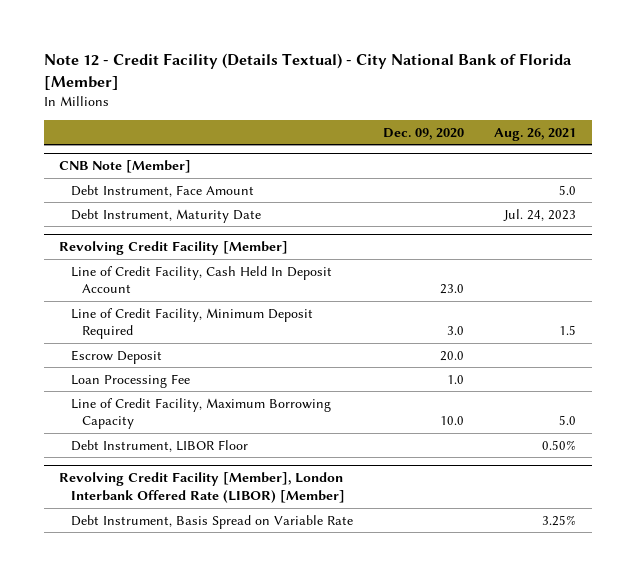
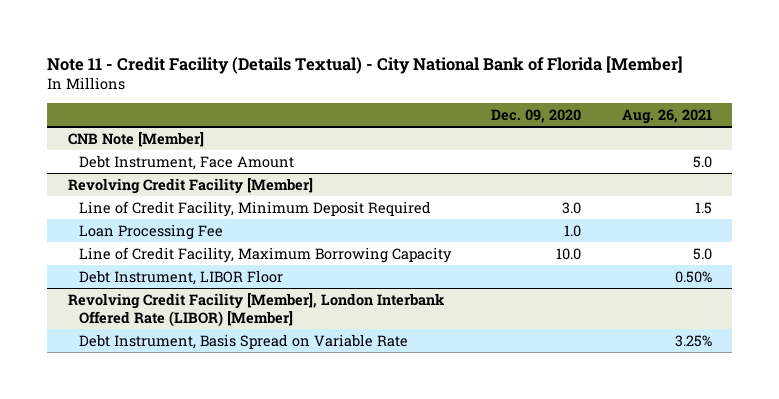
[43,53,572,91] Note 12 - Credit Facility (Details Textual) - City National Bank of Florida [Member] -> [47,55,684,74] Note 11 - Credit Facility (Details Textual) - City National Bank of Florida [Member]
[70,208,261,223] Debt Instrument, Maturity Date -> none
[70,265,332,294] Line of Credit Facility, Cash Held In Deposit Account -> none
[70,349,162,364] Escrow Deposit -> none

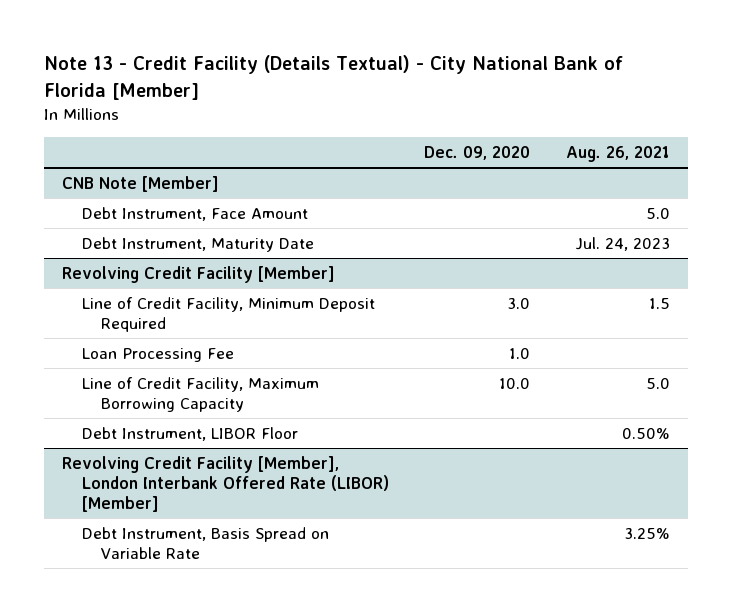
[47,55,684,74] Note 11 - Credit Facility (Details Textual) - City National Bank of Florida [Member] -> [43,55,623,100] Note 13 - Credit Facility (Details Textual) - City National Bank of Florida [Member]
none -> [81,236,314,252] Debt Instrument, Maturity Date

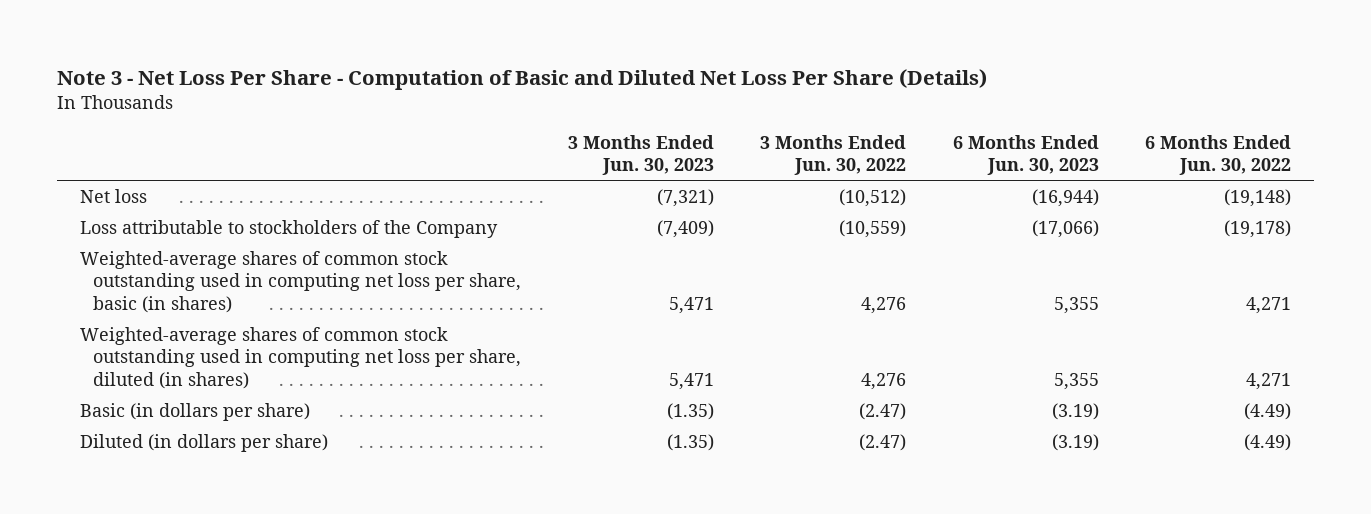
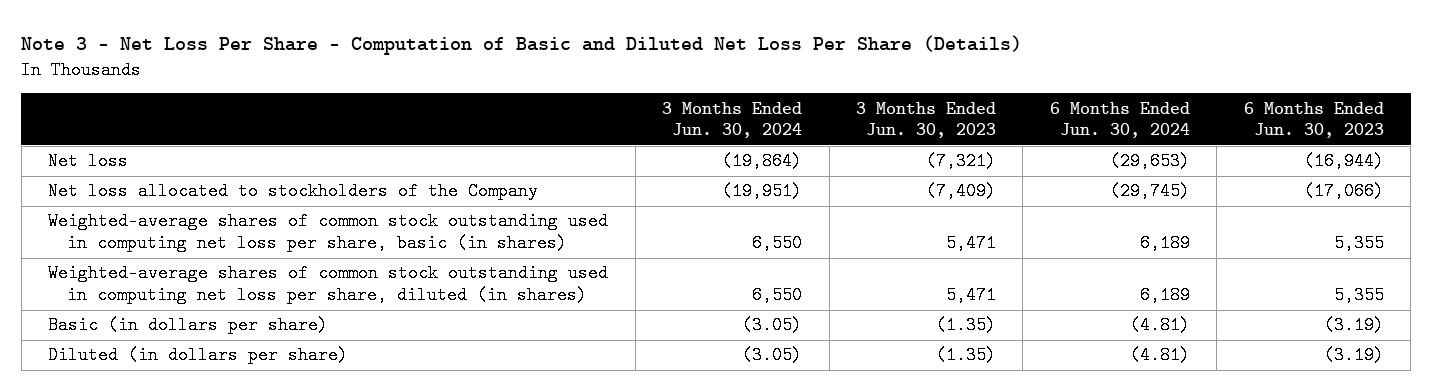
[760,134,907,176] 3 Months Ended Jun. 30, 2022 -> none
[1145,134,1292,176] 6 Months Ended Jun. 30, 2022 -> none
none -> [662,101,803,139] 3 Months Ended Jun. 30, 2024
none -> [1049,101,1190,139] 6 Months Ended Jun. 30, 2024
[80,219,499,238] Loss attributable to stockholders of the Company -> [48,182,539,201] Net loss allocated to stockholders of the Company

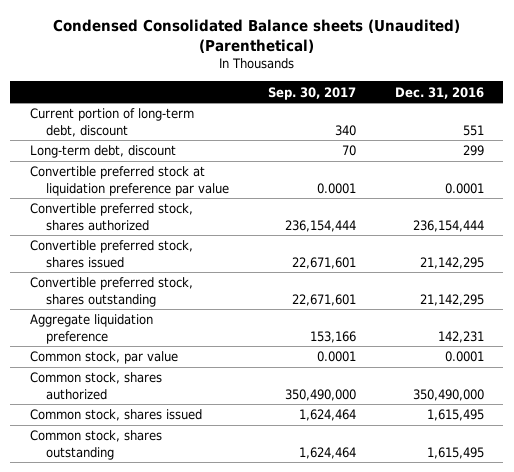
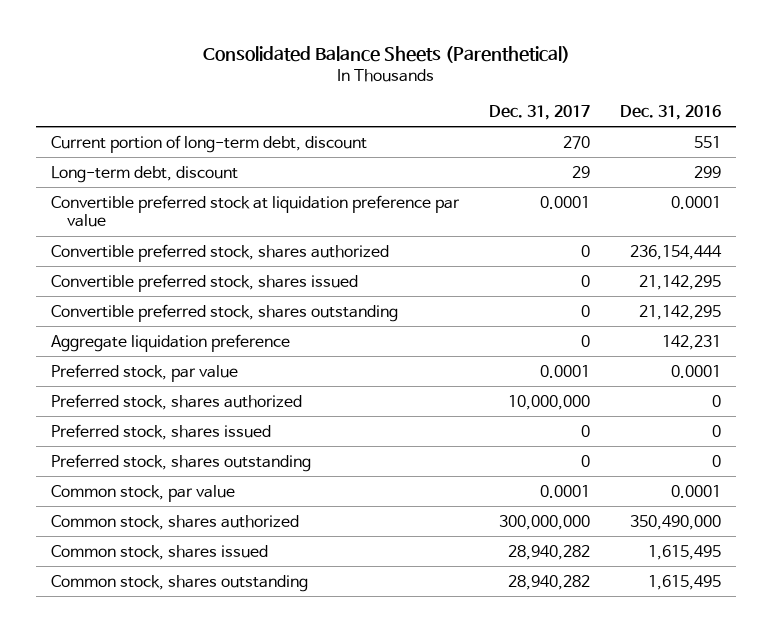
[52,18,460,53] Condensed Consolidated Balance sheets (Unaudited) (Parenthetical) -> [202,45,570,63] Consolidated Balance Sheets (Parenthetical)
[268,86,357,100] Sep. 30, 2017 -> none
none -> [488,104,590,120] Dec. 31, 2017
none -> [50,363,238,382] Preferred stock, par value
none -> [50,393,302,410] Preferred stock, shares authorized
none -> [50,423,271,440] Preferred stock, shares issued
none -> [50,453,311,472] Preferred stock, shares outstanding

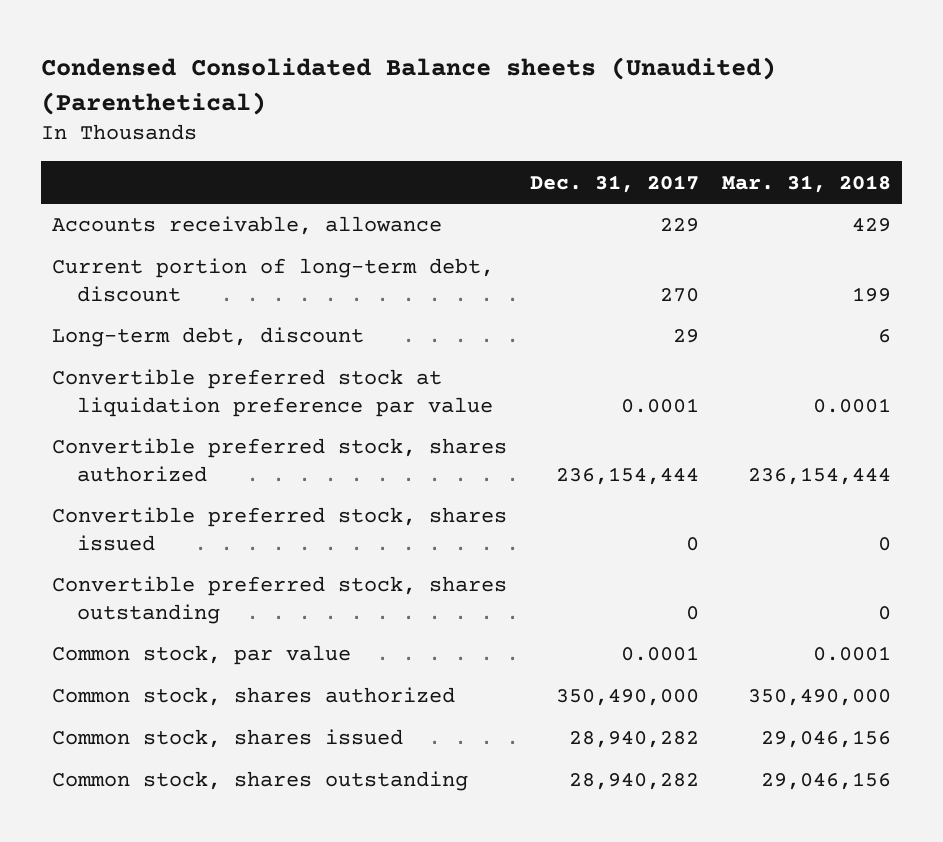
[202,45,570,63] Consolidated Balance Sheets (Parenthetical) -> [41,57,777,115] Condensed Consolidated Balance sheets (Unaudited) (Parenthetical)
[620,104,722,120] Dec. 31, 2016 -> none
none -> [721,174,891,193] Mar. 31, 2018
none -> [52,216,443,236] Accounts receivable, allowance
[580,244,590,257] 0 -> [556,466,700,485] 236,154,444
[50,333,290,352] Aggregate liquidation preference -> none
[50,363,238,382] Preferred stock, par value -> none
[50,393,302,410] Preferred stock, shares authorized -> none
[50,423,271,440] Preferred stock, shares issued -> none
[50,453,311,472] Preferred stock, shares outstanding -> none
[498,514,590,530] 300,000,000 -> [556,689,700,707] 350,490,000

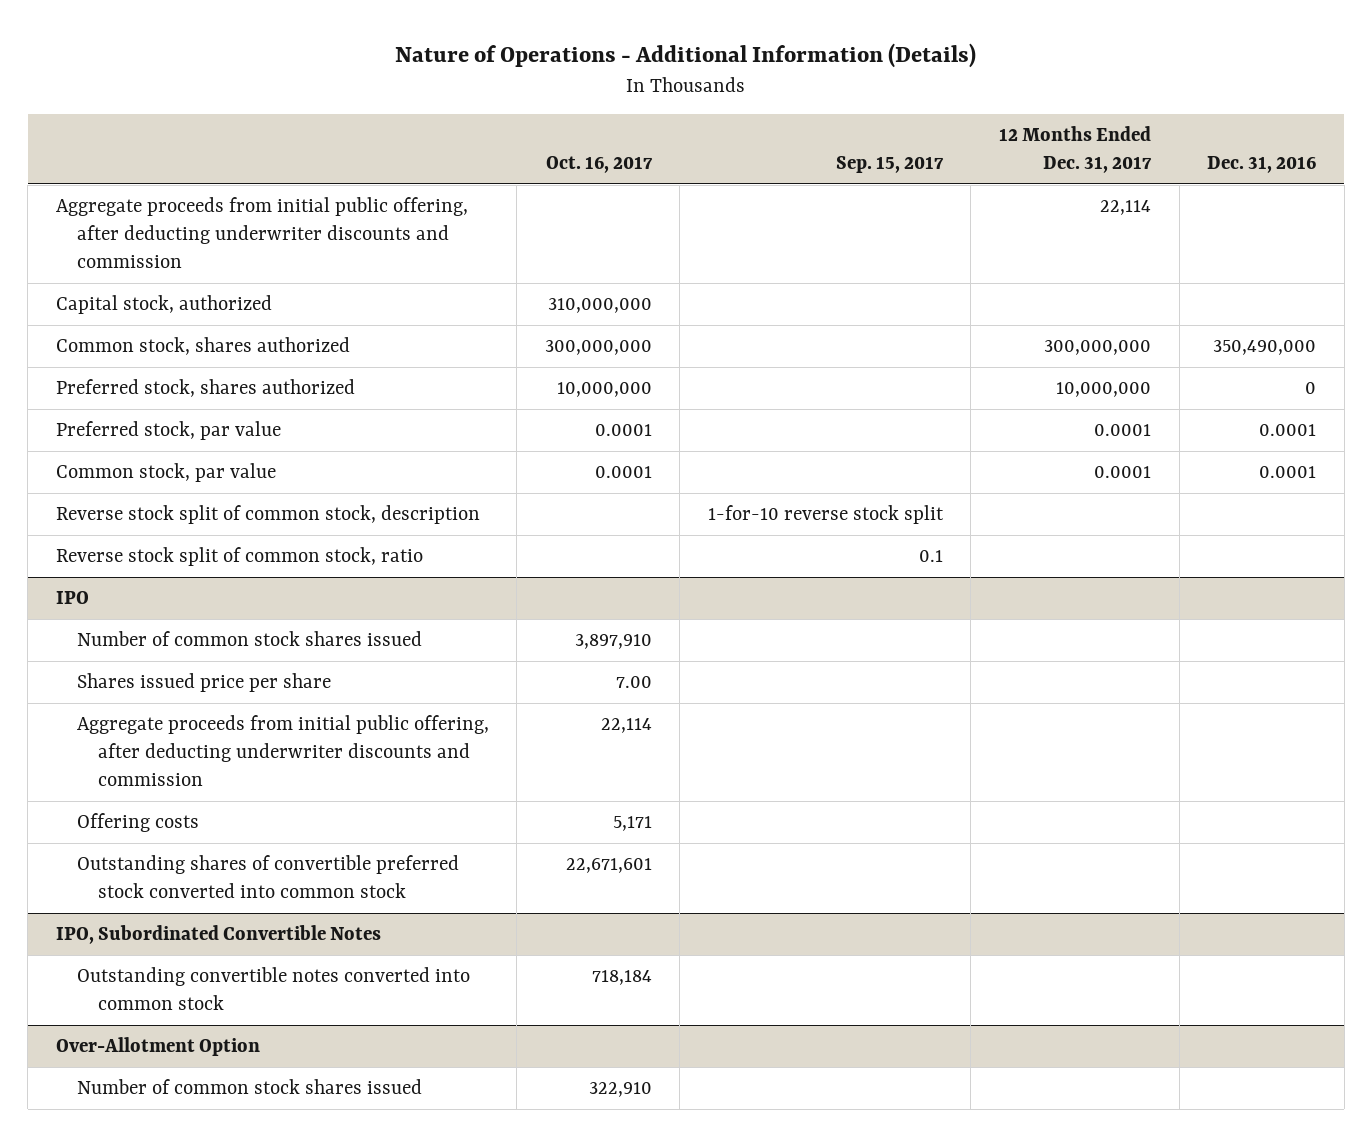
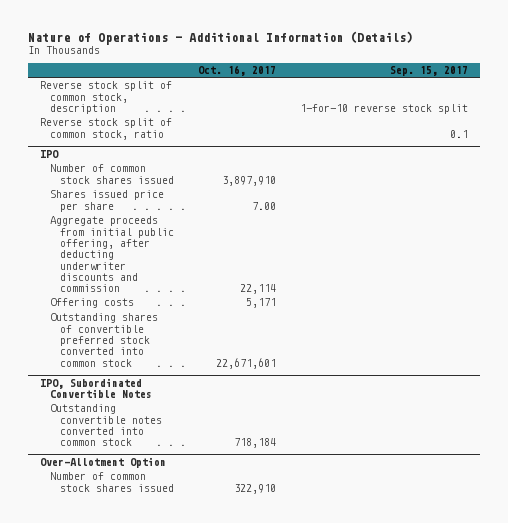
[998,125,1152,173] 12 Months Ended Dec. 31, 2017 -> none
[1207,155,1317,173] Dec. 31, 2016 -> none
[55,197,468,269] Aggregate proceeds from initial public offering, after deducting underwriter discounts and commission -> none
[55,295,272,315] Capital stock, authorized -> none
[55,337,350,356] Common stock, shares authorized -> none
[55,379,355,398] Preferred stock, shares authorized -> none
[55,421,281,441] Preferred stock, par value -> none
[55,463,276,483] Common stock, par value -> none

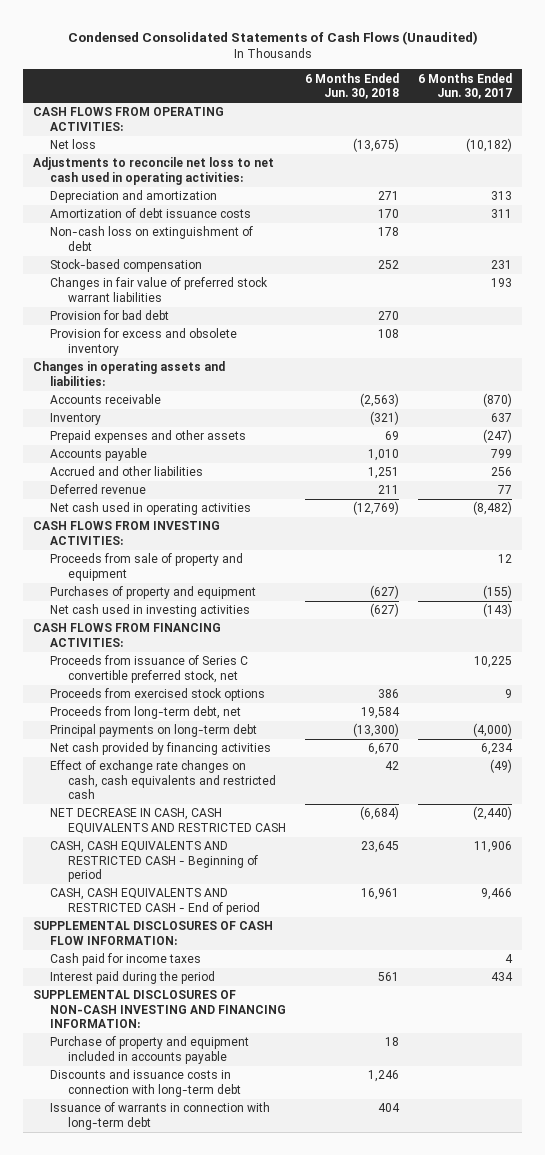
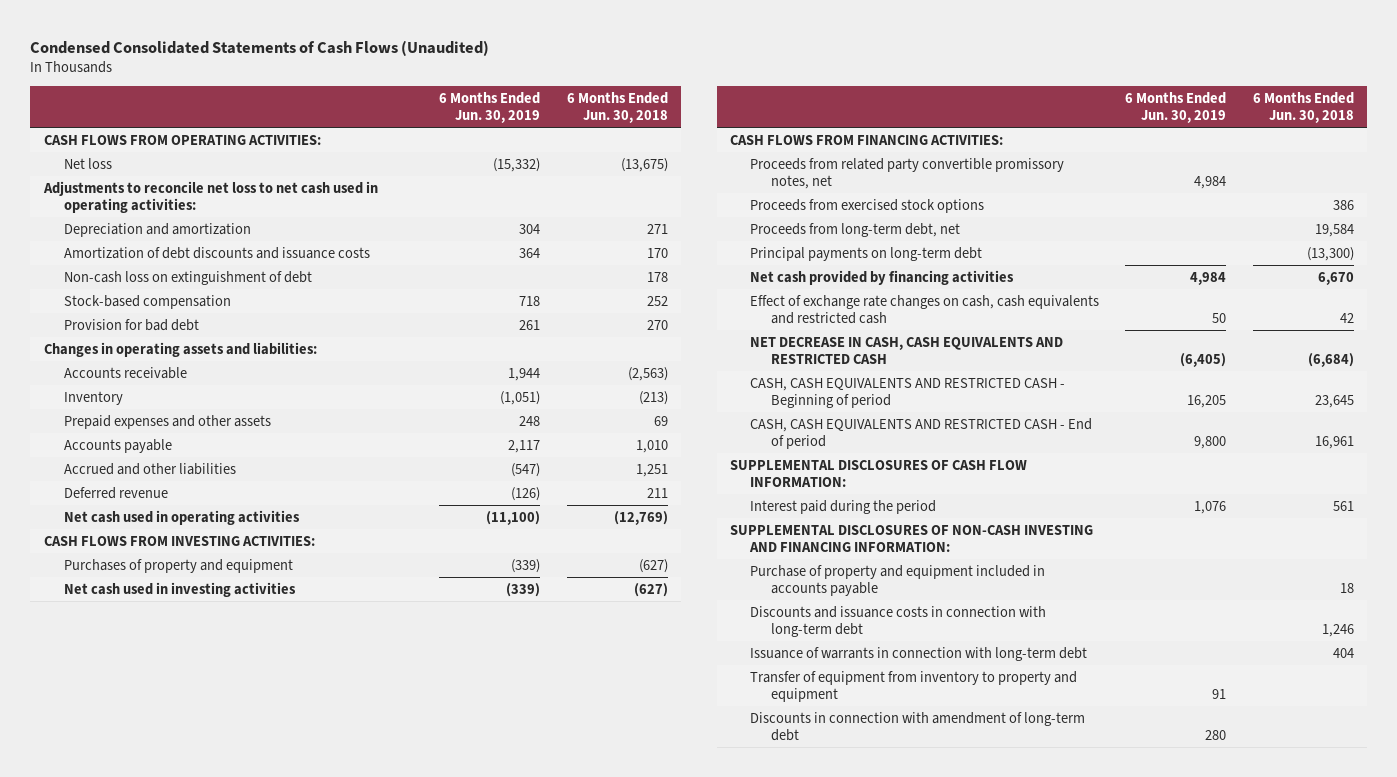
[418,72,513,100] 6 Months Ended Jun. 30, 2017 -> none
none -> [439,92,541,124] 6 Months Ended Jun. 30, 2019
[50,208,252,219] Amortization of debt issuance costs -> [64,246,371,259] Amortization of debt discounts and issuance costs
[50,277,269,302] Changes in fair value of preferred stock warrant liabilities -> none
[50,328,238,356] Provision for excess and obsolete inventory -> none
[370,411,400,426] (321) -> [638,390,668,405] (213)
[50,553,244,581] Proceeds from sale of property and equipment -> none
[50,655,249,683] Proceeds from issuance of Series C convertible preferred stock, net -> none
none -> [750,157,1065,189] Proceeds from related party convertible promissory notes, net
[50,953,202,967] Cash paid for income taxes -> none
none -> [750,670,1078,702] Transfer of equipment from inventory to property and equipment
none -> [750,711,1086,741] Discounts in connection with amendment of long-term debt

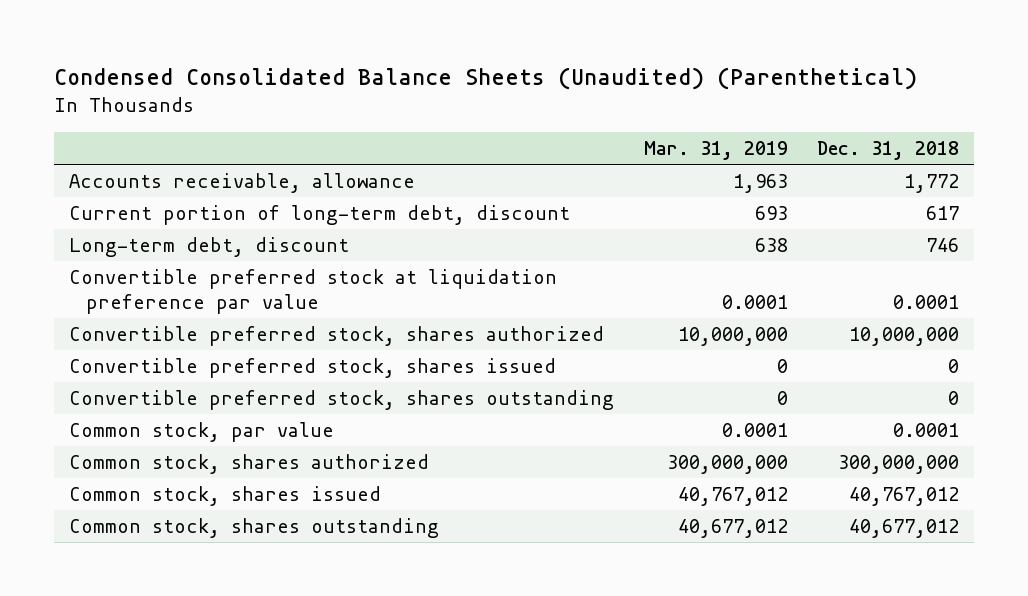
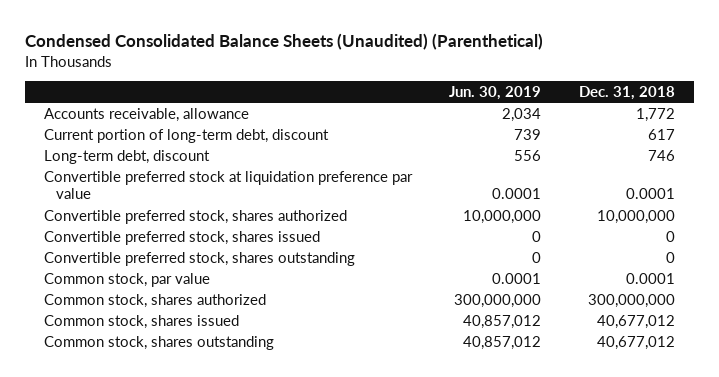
[643,141,788,161] Mar. 31, 2019 -> none
none -> [449,85,542,100] Jun. 30, 2019
[849,487,960,507] 40,767,012 -> [596,314,675,329] 40,677,012

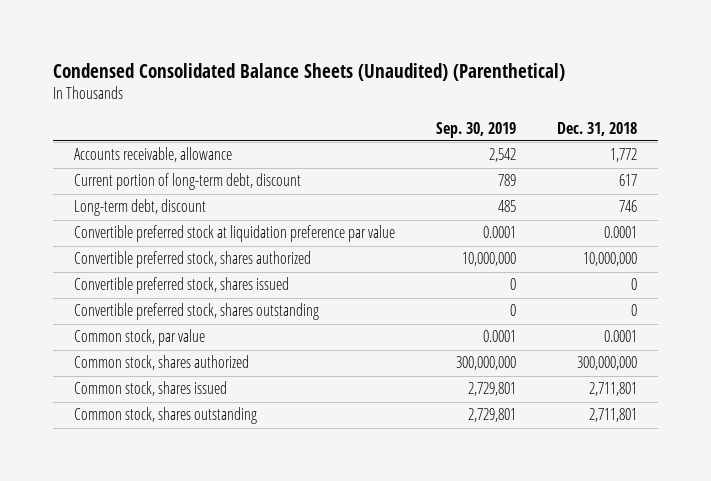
[449,85,542,100] Jun. 30, 2019 -> none
none -> [435,121,516,138] Sep. 30, 2019
[596,314,675,329] 40,677,012 -> [589,382,638,397] 2,711,801
[596,335,675,350] 40,677,012 -> [589,408,638,423] 2,711,801

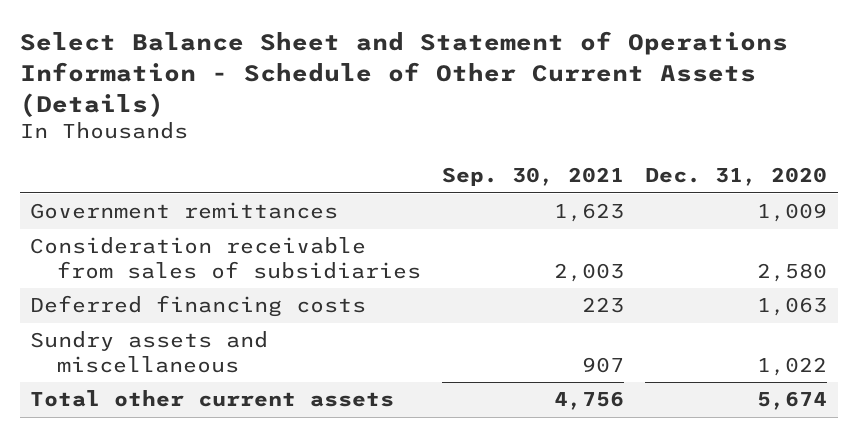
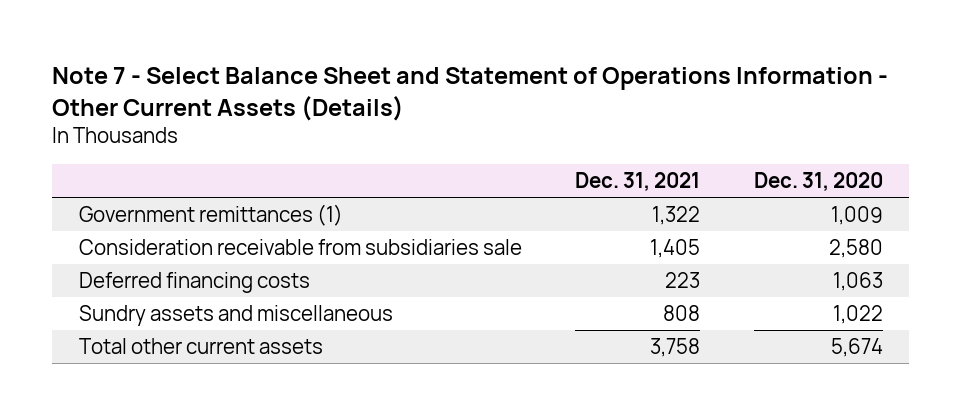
[19,31,788,117] Select Balance Sheet and Statement of Operations Information - Schedule of Other Current Assets (Details) -> [52,66,889,121] Note 7 - Select Balance Sheet and Statement of Operations Information - Other Current Assets (Details)
[441,167,624,187] Sep. 30, 2021 -> none
none -> [575,172,701,192] Dec. 31, 2021
[30,202,339,220] Government remittances -> [78,204,343,227] Government remittances (1)
[30,237,421,279] Consideration receivable from sales of subsidiaries -> [78,239,522,256] Consideration receivable from subsidiaries sale

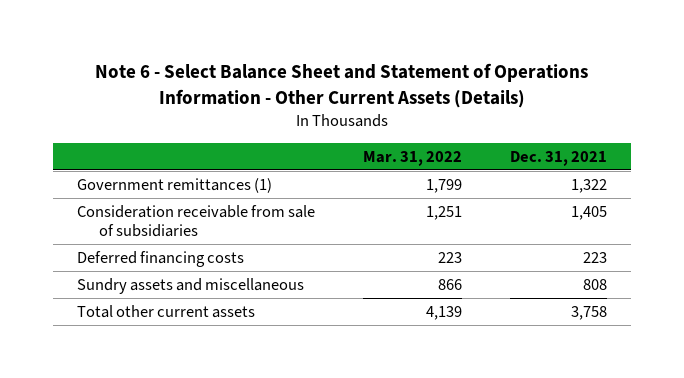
[52,66,889,121] Note 7 - Select Balance Sheet and Statement of Operations Information - Other Current Assets (Details) -> [94,63,588,108] Note 6 - Select Balance Sheet and Statement of Operations Information - Other Current Assets (Details)
[753,172,883,192] Dec. 31, 2020 -> none
none -> [362,150,462,166] Mar. 31, 2022
[78,239,522,256] Consideration receivable from subsidiaries sale -> [76,204,315,238] Consideration receivable from sale of subsidiaries

